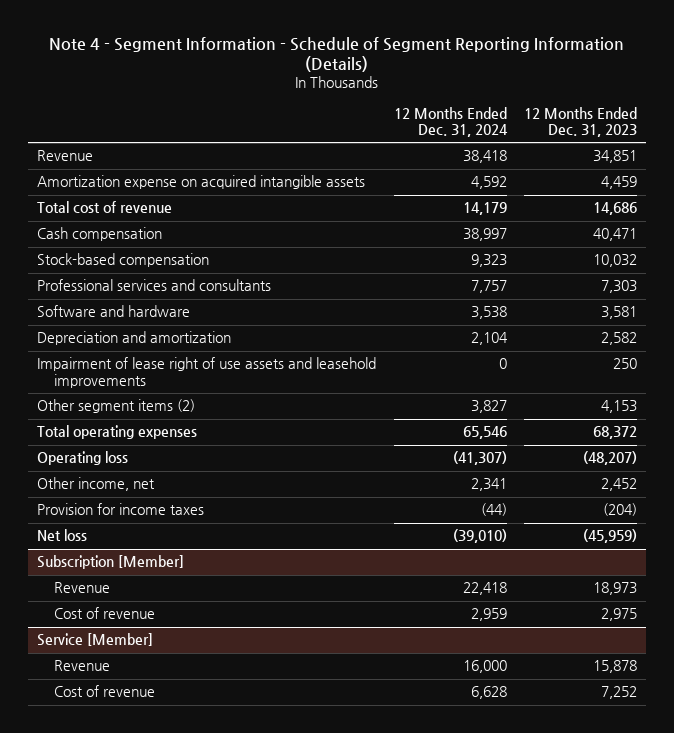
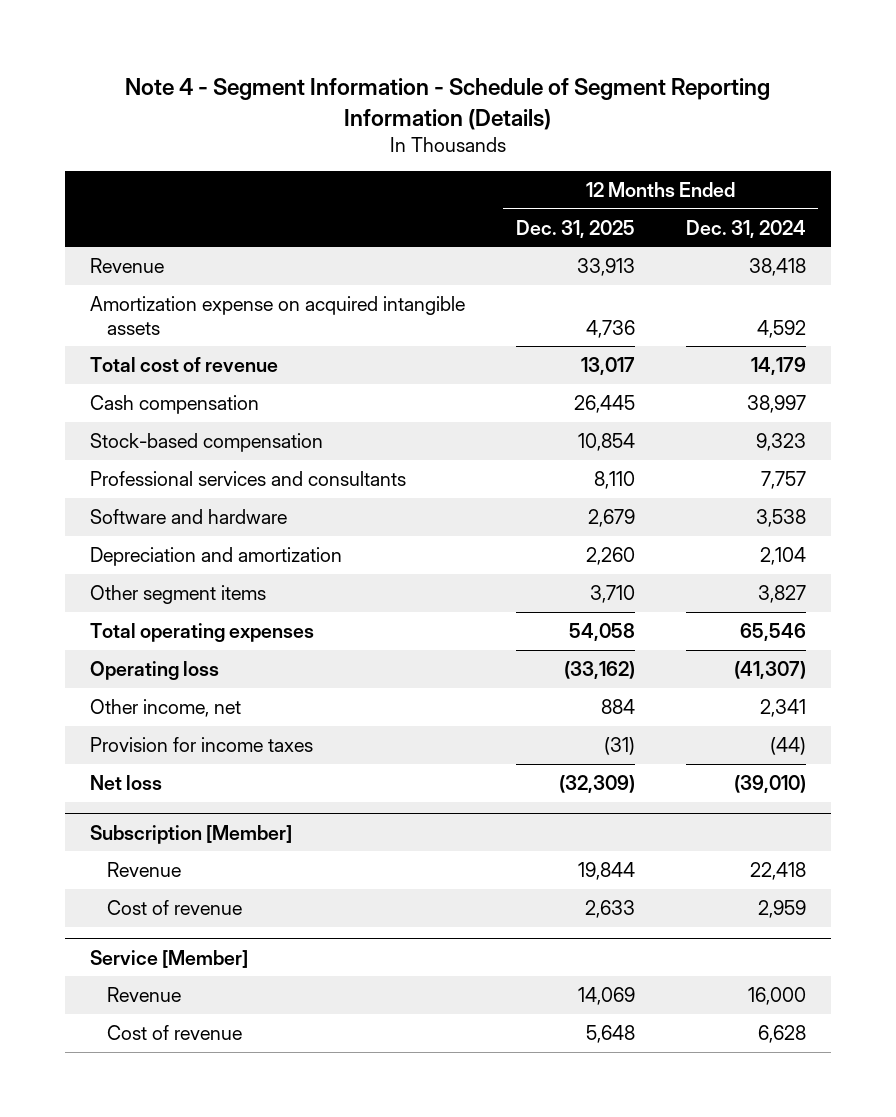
[524,107,638,138] 12 Months Ended Dec. 31, 2023 -> none
none -> [515,219,635,238] Dec. 31, 2025
[36,357,376,388] Impairment of lease right of use assets and leasehold improvements -> none
[36,399,195,414] Other segment items (2) -> [90,584,267,604] Other segment items

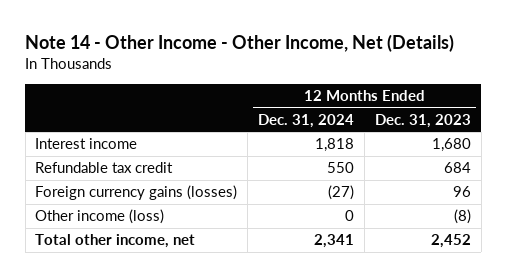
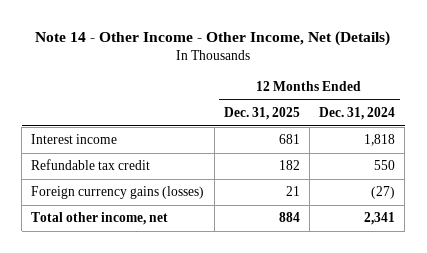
[374,113,471,128] Dec. 31, 2023 -> none
none -> [223,107,300,121] Dec. 31, 2025
[35,209,165,225] Other income (loss) -> none

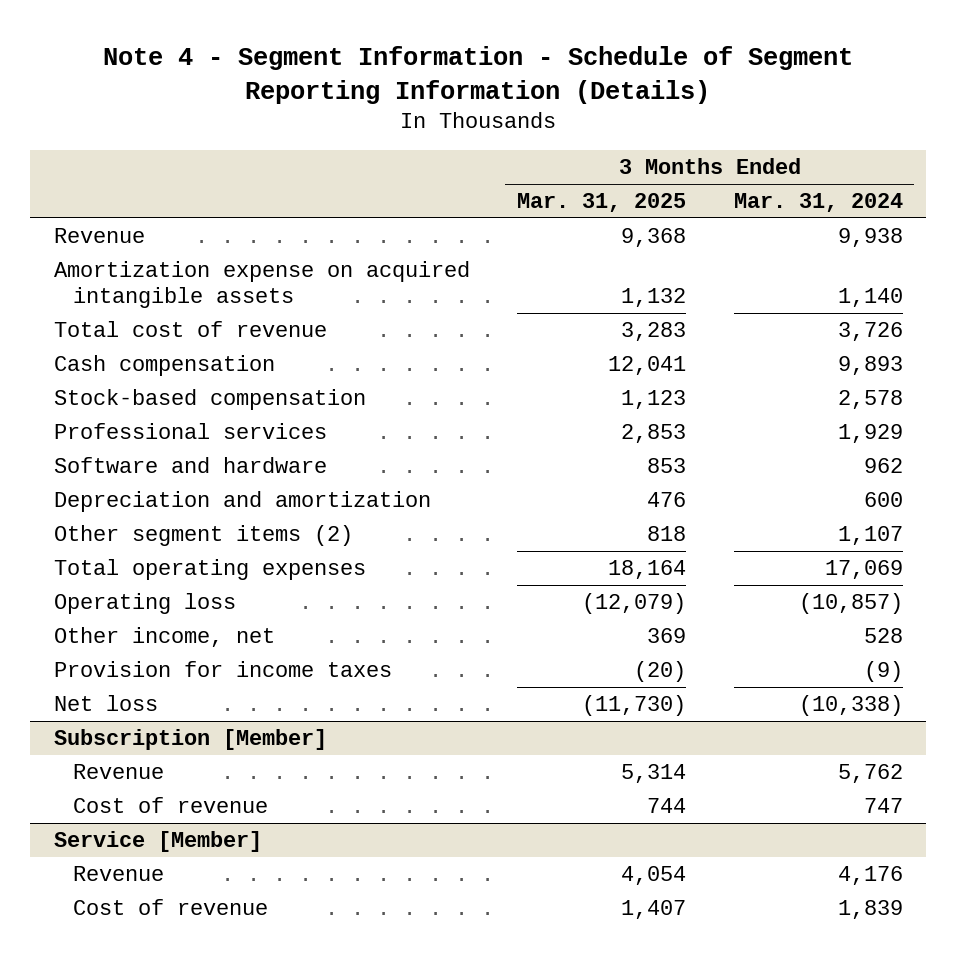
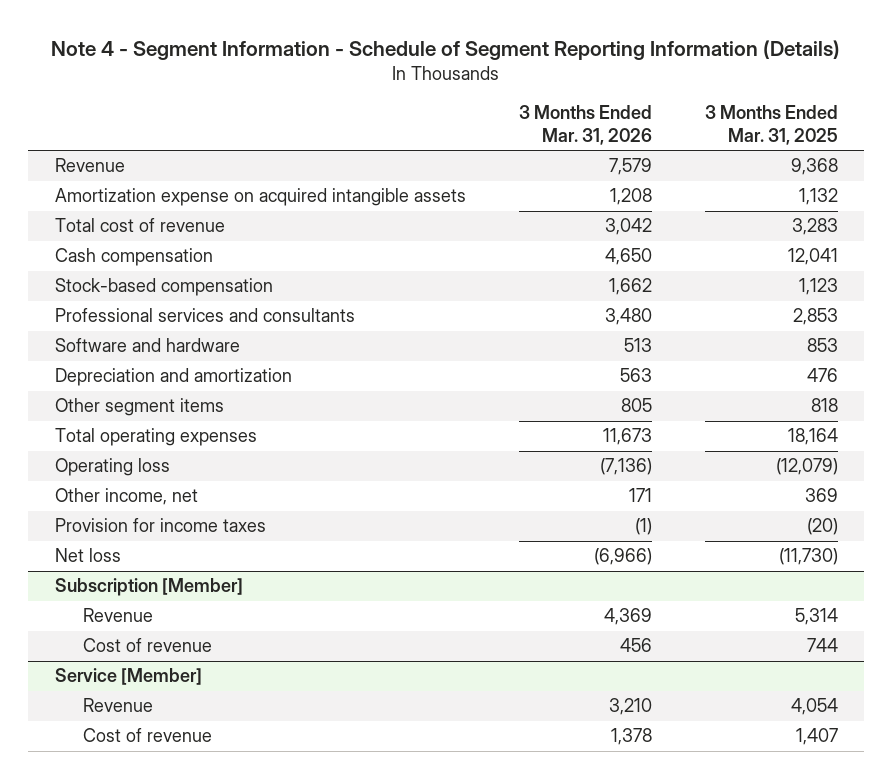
[733,193,903,213] Mar. 31, 2024 -> none
none -> [518,105,652,145] 3 Months Ended Mar. 31, 2026
[53,423,327,440] Professional services -> [54,308,355,323] Professional services and consultants
[53,525,353,547] Other segment items (2) -> [54,398,224,417] Other segment items

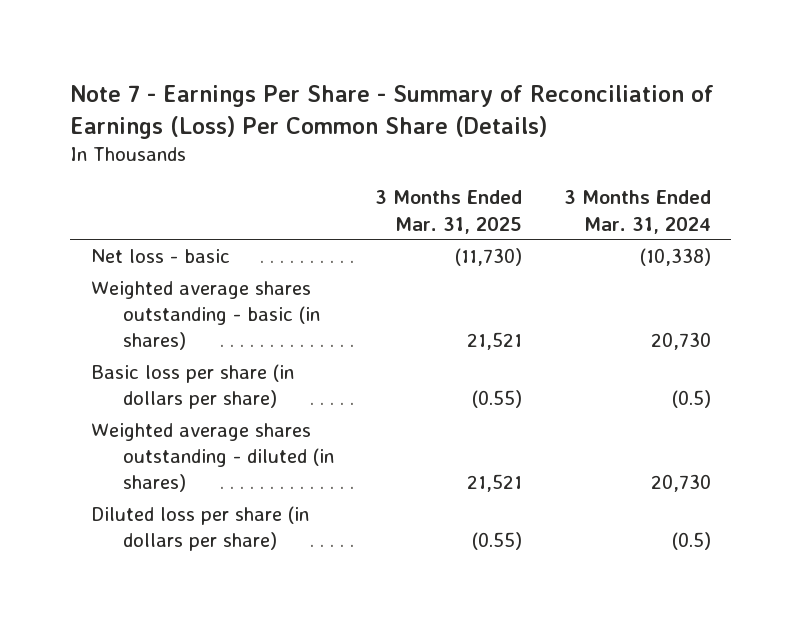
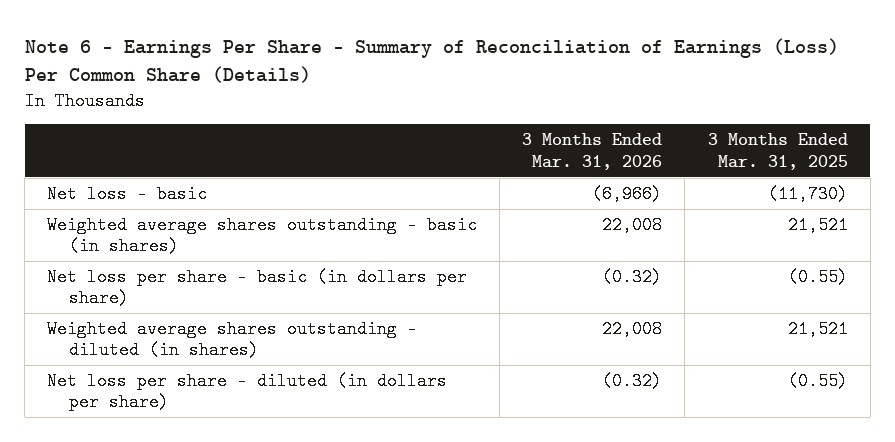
[69,84,714,139] Note 7 - Earnings Per Share - Summary of Reconciliation of Earnings (Loss) Per Common Share (Details) -> [24,37,839,84] Note 6 - Earnings Per Share - Summary of Reconciliation of Earnings (Loss) Per Common Share (Details)
[563,190,711,234] 3 Months Ended Mar. 31, 2024 -> none
none -> [522,133,663,170] 3 Months Ended Mar. 31, 2026
[90,363,294,409] Basic loss per share (in dollars per share) -> [47,268,468,308] Net loss per share - basic (in dollars per share)
[90,505,309,551] Diluted loss per share (in dollars per share) -> [47,372,448,412] Net loss per share - diluted (in dollars per share)

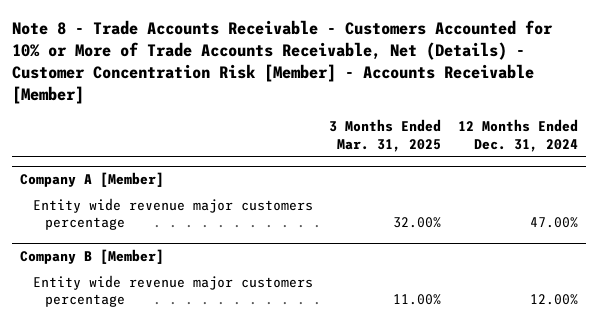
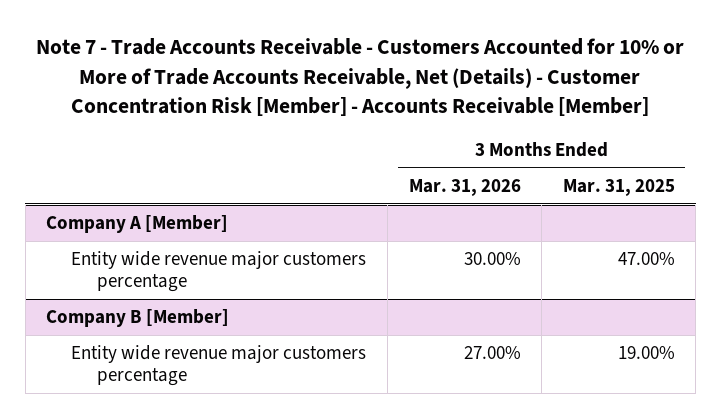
[11,19,553,104] Note 8 - Trade Accounts Receivable - Customers Accounted for 10% or More of Trade Accounts Receivable, Net (Details) - Customer Concentration Risk [Member] - Accounts Receivable [Member] -> [36,38,685,116] Note 7 - Trade Accounts Receivable - Customers Accounted for 10% or More of Trade Accounts Receivable, Net (Details) - Customer Concentration Risk [Member] - Accounts Receivable [Member]
[457,119,578,153] 12 Months Ended Dec. 31, 2024 -> none
none -> [408,178,521,196] Mar. 31, 2026
[393,217,442,229] 32.00% -> [617,252,675,266] 47.00%
[393,294,442,306] 11.00% -> [617,346,675,360] 19.00%

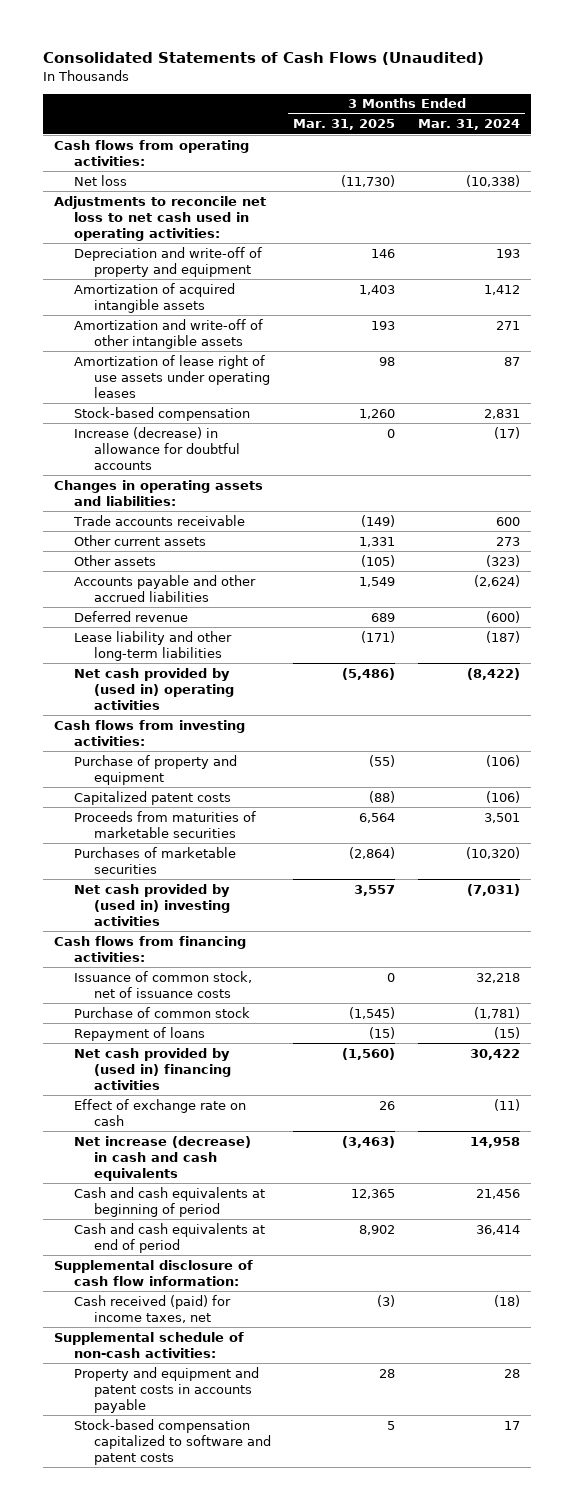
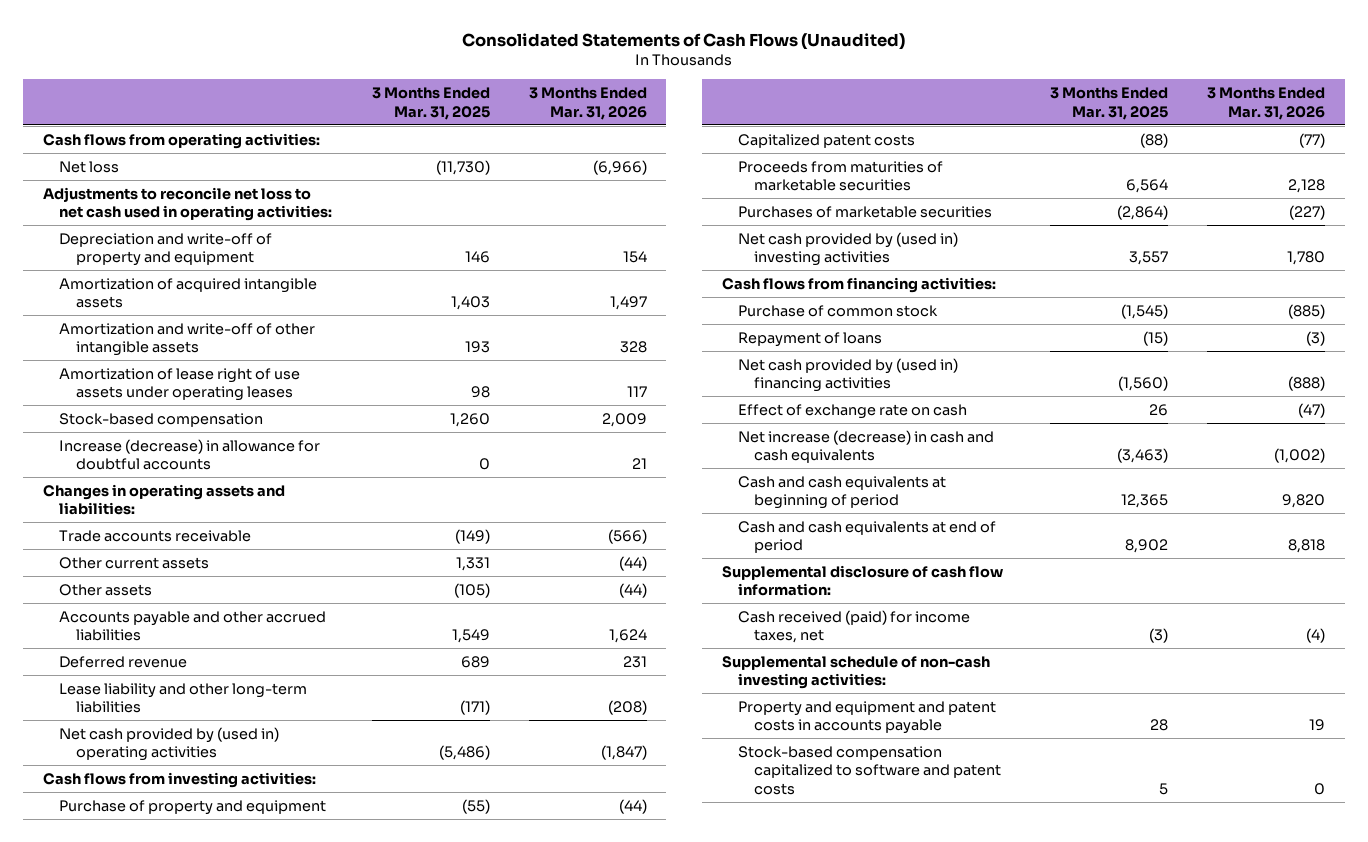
[417,119,520,131] Mar. 31, 2024 -> none
none -> [528,87,647,120] 3 Months Ended Mar. 31, 2026
[73,970,252,998] Issuance of common stock, net of issuance costs -> none
[53,1331,244,1358] Supplemental schedule of non-cash activities: -> [721,655,990,690] Supplemental schedule of non-cash investing activities:

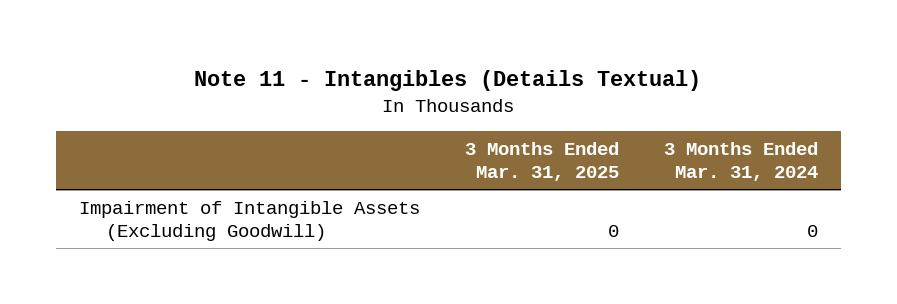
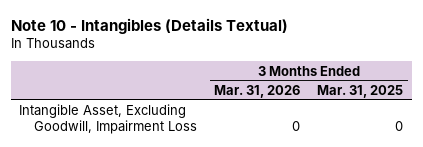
[194,69,702,91] Note 11 - Intangibles (Details Textual) -> [10,17,288,34] Note 10 - Intangibles (Details Textual)
[663,141,818,181] 3 Months Ended Mar. 31, 2024 -> none
none -> [214,84,301,98] Mar. 31, 2026
[78,201,420,241] Impairment of Intangible Assets (Excluding Goodwill) -> [19,104,198,135] Intangible Asset, Excluding Goodwill, Impairment Loss

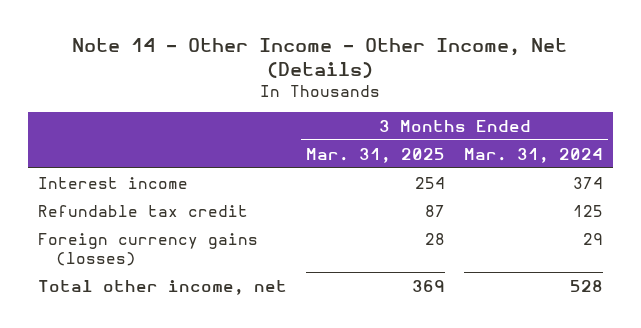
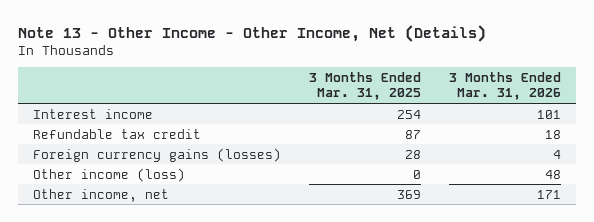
[72,37,568,78] Note 14 - Other Income - Other Income, Net (Details) -> [18,24,487,42] Note 13 - Other Income - Other Income, Net (Details)
[464,147,604,163] Mar. 31, 2024 -> none
none -> [449,71,562,101] 3 Months Ended Mar. 31, 2026
none -> [32,167,185,182] Other income (loss)
[37,279,287,295] Total other income, net -> [32,188,169,202] Other income, net

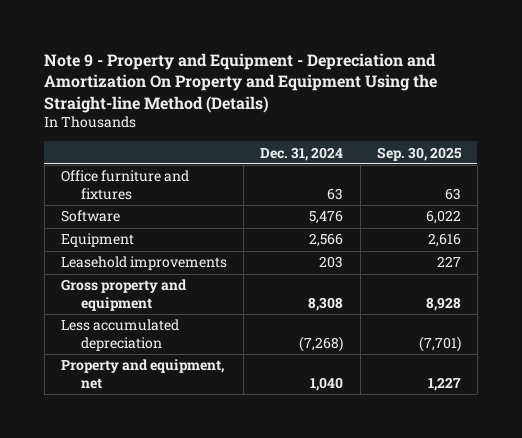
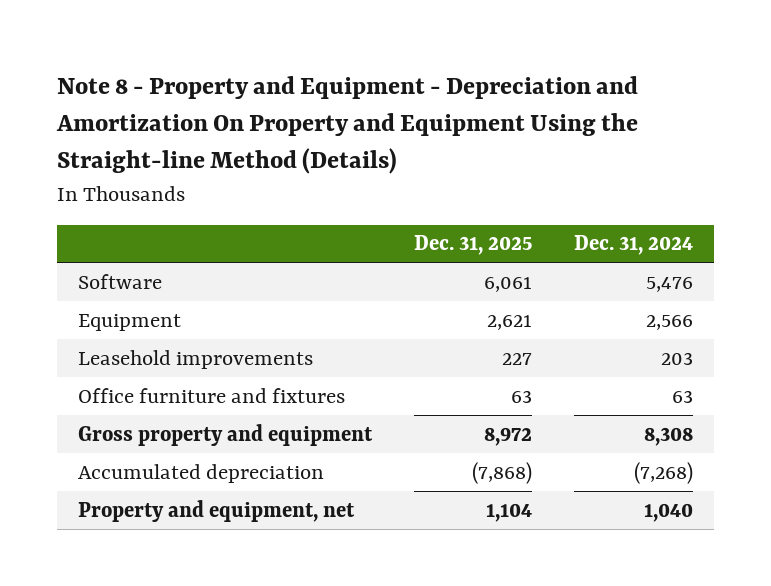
[44,52,438,113] Note 9 - Property and Equipment - Depreciation and Amortization On Property and Equipment Using the Straight-line Method (Details) -> [56,76,639,175] Note 8 - Property and Equipment - Depreciation and Amortization On Property and Equipment Using the Straight-line Method (Details)
[376,146,462,161] Sep. 30, 2025 -> none
none -> [414,235,533,256] Dec. 31, 2025
[61,170,190,200] Office furniture and fixtures -> [78,387,346,403] Office furniture and fixtures
[61,319,180,351] Less accumulated depreciation -> [78,463,325,483] Accumulated depreciation

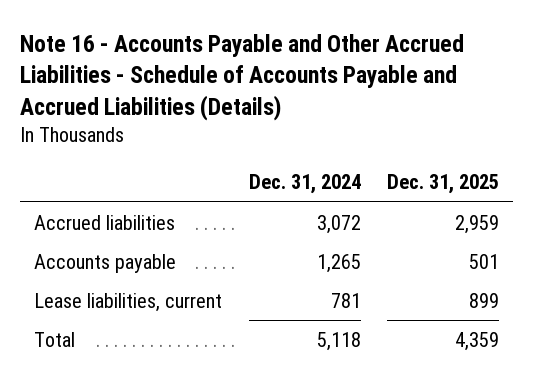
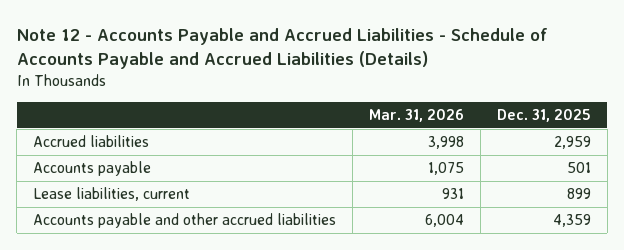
[20,33,465,121] Note 16 - Accounts Payable and Other Accrued Liabilities - Schedule of Accounts Payable and Accrued Liabilities (Details) -> [16,27,548,70] Note 12 - Accounts Payable and Accrued Liabilities - Schedule of Accounts Payable and Accrued Liabilities (Details)
[248,174,361,195] Dec. 31, 2024 -> none
none -> [368,109,464,123] Mar. 31, 2026
[33,331,75,347] Total -> [33,213,337,229] Accounts payable and other accrued liabilities

